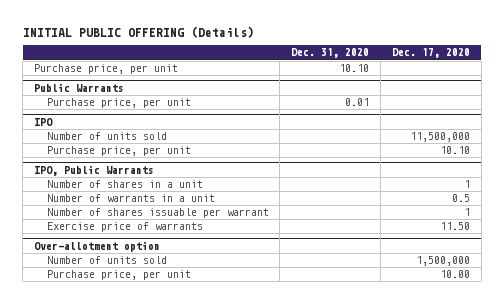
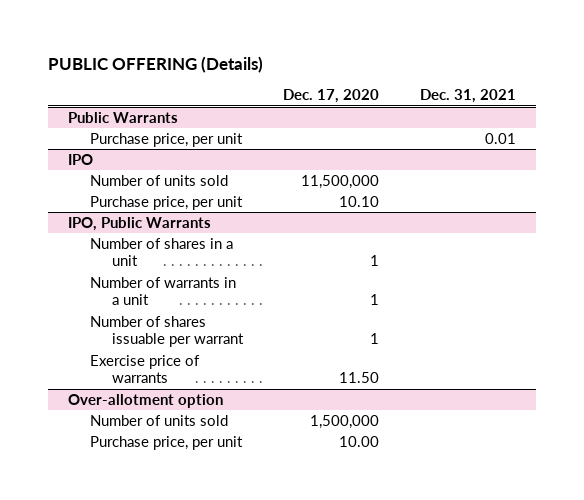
[22,25,254,38] INITIAL PUBLIC OFFERING (Details) -> [47,56,263,74] PUBLIC OFFERING (Details)
[291,48,370,59] Dec. 31, 2020 -> none
none -> [419,89,516,104] Dec. 31, 2021
[34,64,179,75] Purchase price, per unit -> none
[451,194,470,203] 0.5 -> [370,294,380,306] 1

